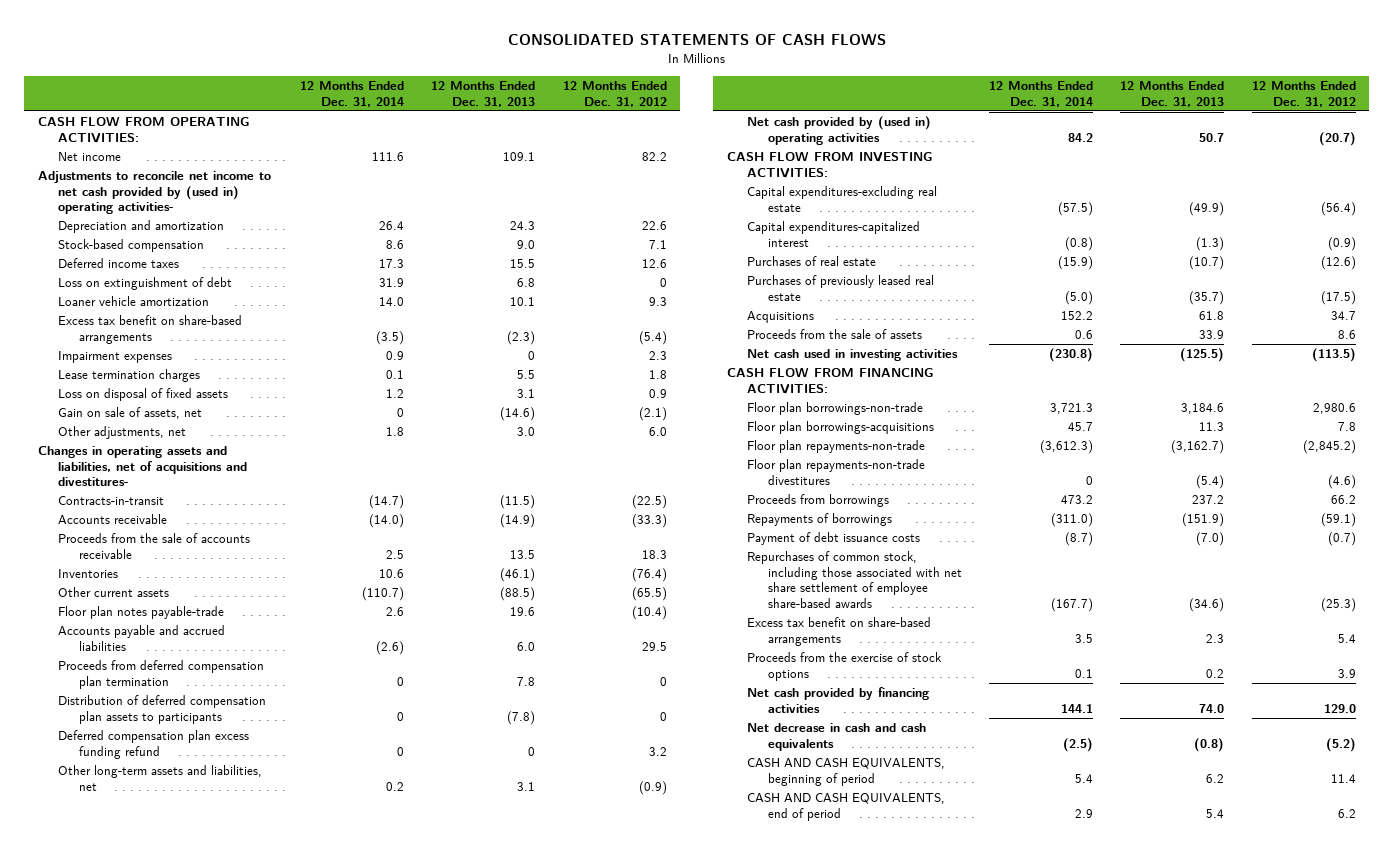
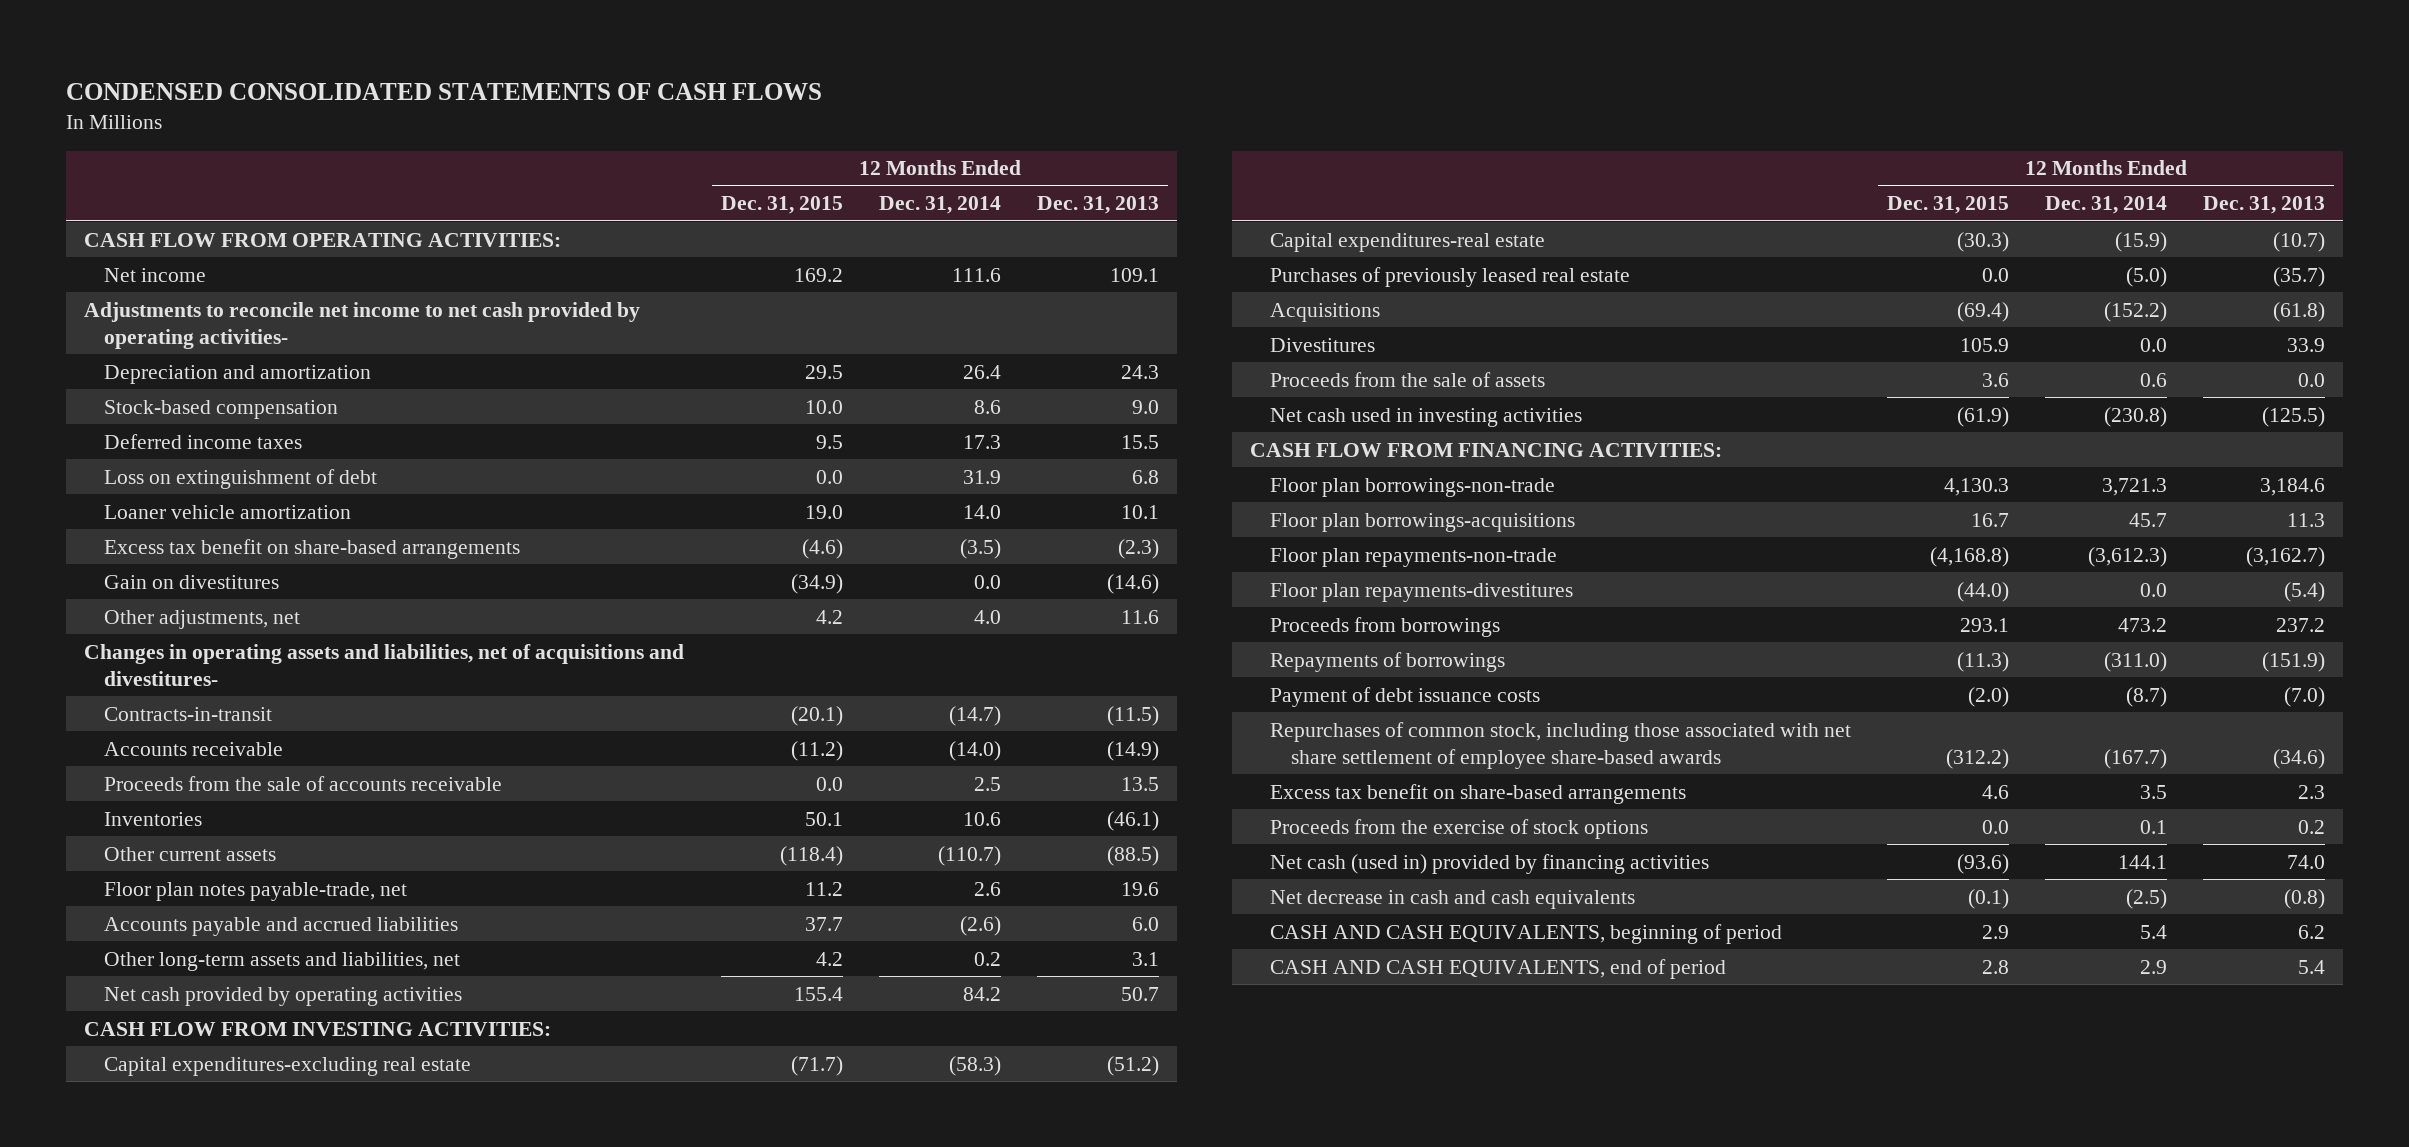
[507,34,886,46] CONSOLIDATED STATEMENTS OF CASH FLOWS -> [65,82,822,100] CONDENSED CONSOLIDATED STATEMENTS OF CASH FLOWS
[562,81,667,107] 12 Months Ended Dec. 31, 2012 -> none
none -> [721,196,844,215] Dec. 31, 2015
[38,171,272,215] Adjustments to reconcile net income to net cash provided by (used in) operating activities- -> [83,301,640,349] Adjustments to reconcile net income to net cash provided by operating activities-
[58,351,173,364] Impairment expenses -> none
[58,369,201,383] Lease termination charges -> none
[58,388,229,402] Loss on disposal of fixed assets -> none
[58,407,203,420] Gain on sale of assets, net -> [104,574,280,589] Gain on divestitures
[396,408,404,418] 0 -> [974,574,1002,589] 0.0
[385,427,404,437] 1.8 -> [974,609,1002,624] 4.0
[517,427,536,437] 3.0 -> [1121,609,1160,624] 11.6
[58,606,225,620] Floor plan notes payable-trade -> [104,881,408,901] Floor plan notes payable-trade, net
[58,660,265,689] Proceeds from deferred compensation plan termination -> none
[58,695,267,724] Distribution of deferred compensation plan assets to participants -> none
[58,730,250,759] Deferred compensation plan excess funding refund -> none
[747,116,932,145] Net cash provided by (used in) operating activities -> [104,986,463,1006] Net cash provided by operating activities
[747,221,921,247] Capital expenditures-capitalized interest -> none
[1057,201,1093,216] (57.5) -> [949,1055,1002,1076] (58.3)
[1189,201,1225,216] (49.9) -> [1107,1055,1160,1076] (51.2)
[747,256,877,267] Purchases of real estate -> [1270,232,1546,252] Capital expenditures-real estate
[1060,311,1093,321] 152.2 -> [2104,301,2168,322] (152.2)
[1199,311,1225,321] 61.8 -> [2273,301,2326,322] (61.8)
none -> [1270,337,1376,352] Divestitures
[1199,330,1225,340] 33.9 -> [2298,372,2326,387] 0.0
[747,459,926,485] Floor plan repayments-non-trade divestitures -> [1270,582,1574,602] Floor plan repayments-divestitures
[1085,475,1093,485] 0 -> [2140,582,2168,597] 0.0
[747,687,930,713] Net cash provided by financing activities -> [1270,853,1710,874] Net cash (used in) provided by financing activities

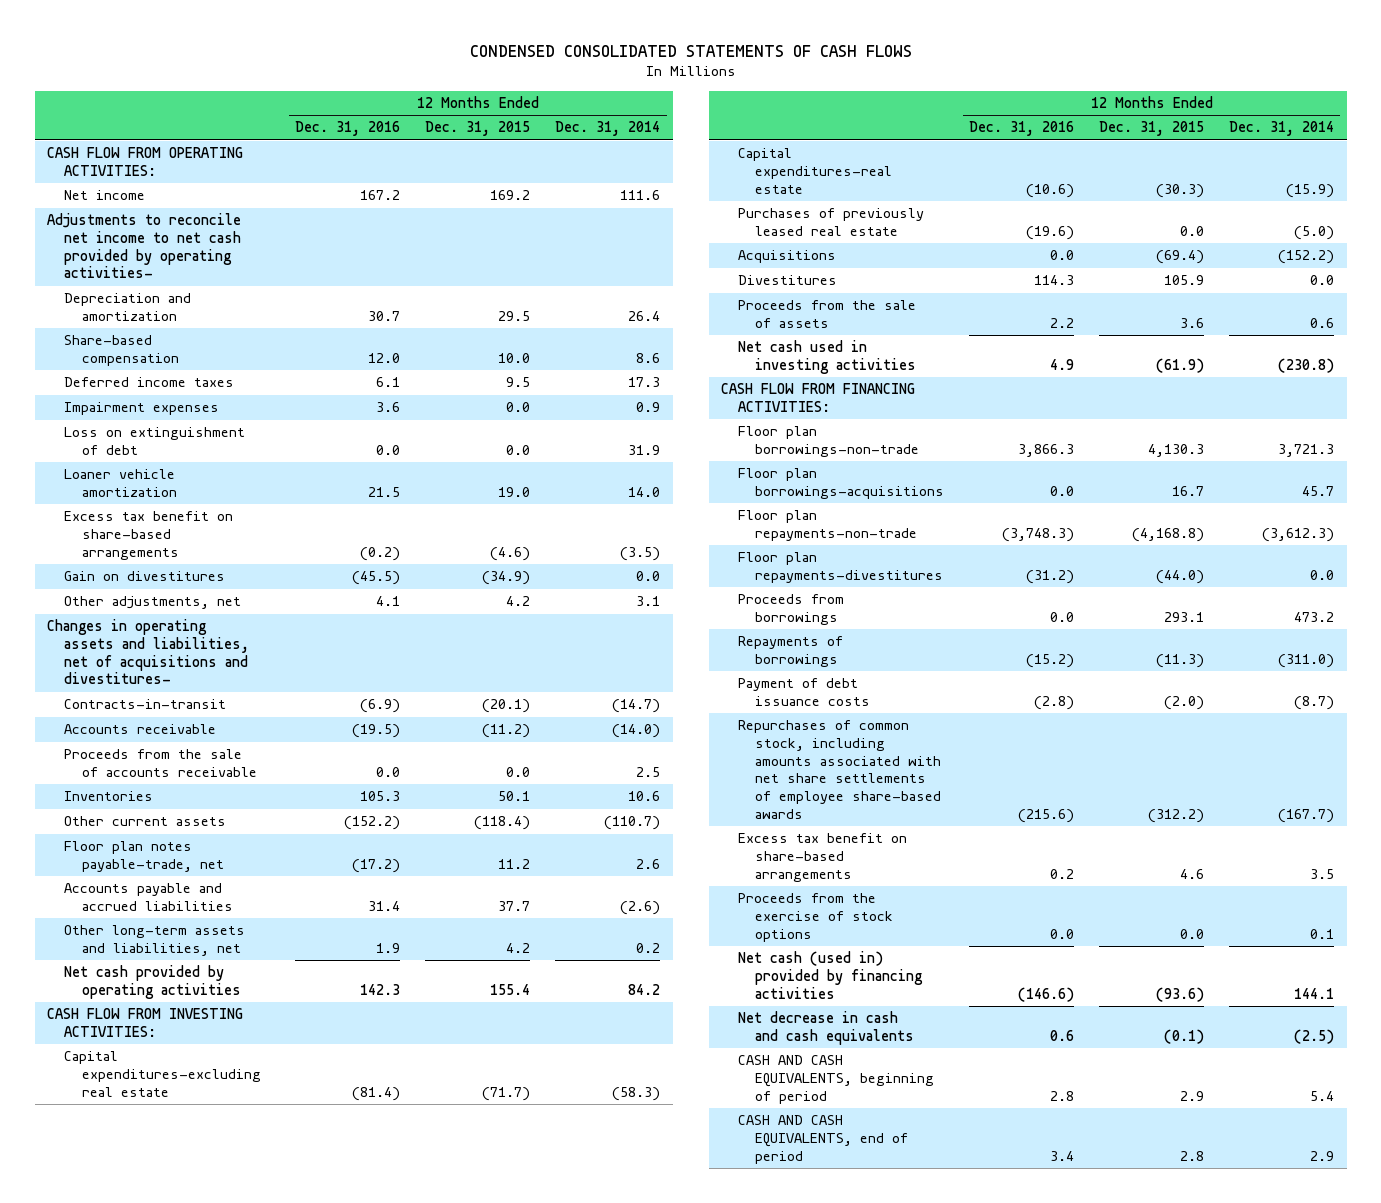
[1037,196,1160,215] Dec. 31, 2013 -> none
none -> [295,121,401,137] Dec. 31, 2016
[104,399,339,419] Stock-based compensation -> [64,335,179,366] Share-based compensation
none -> [64,402,220,416] Impairment expenses
[974,609,1002,624] 4.0 -> [636,596,661,607] 3.1
[1270,721,1852,769] Repurchases of common stock, including those associated with net share settlement of employee share-based awards -> [738,720,942,819] Repurchases of common stock, including amounts associated with net share settlements of employee share-based awards

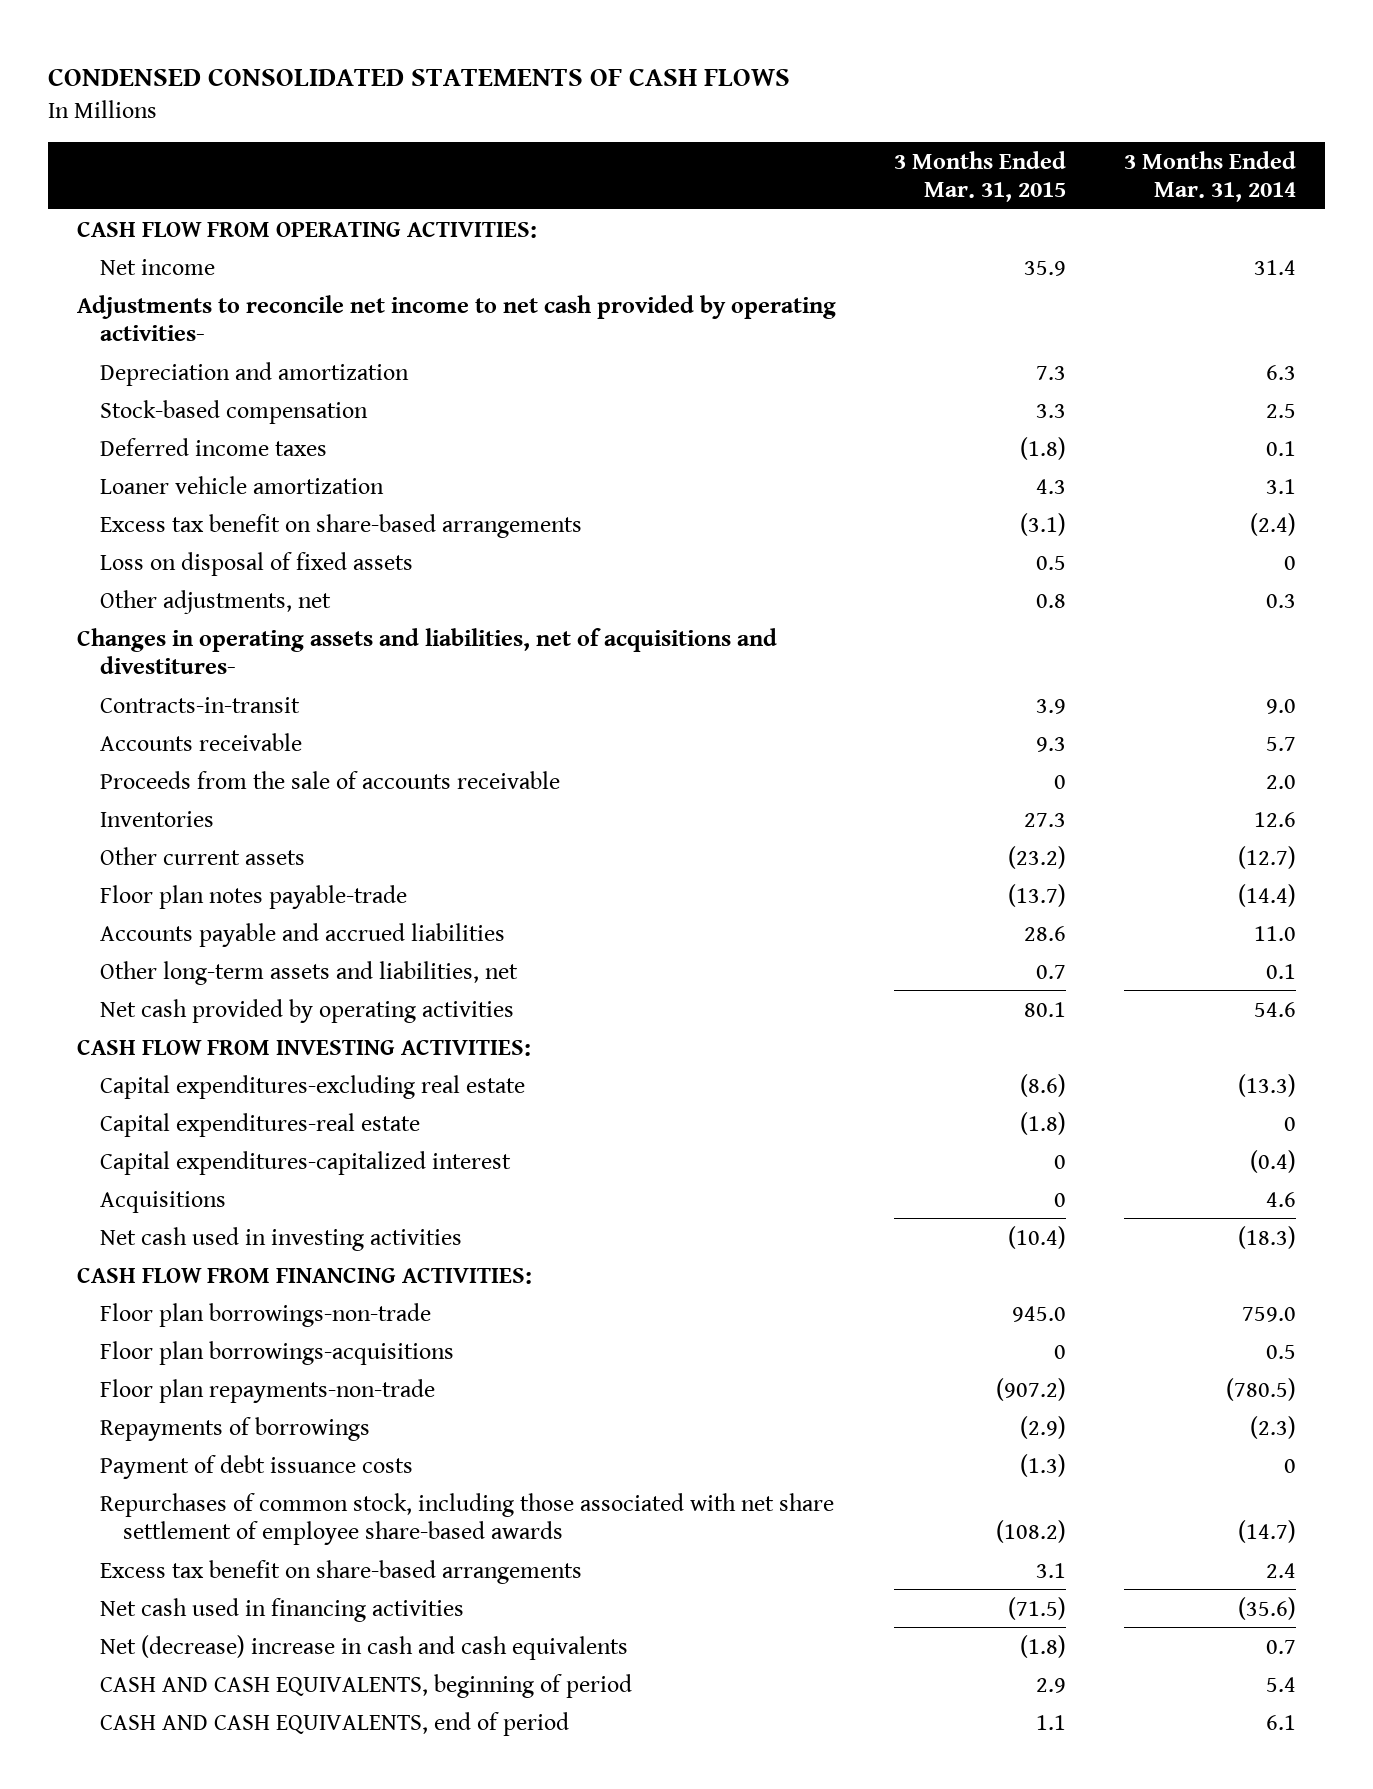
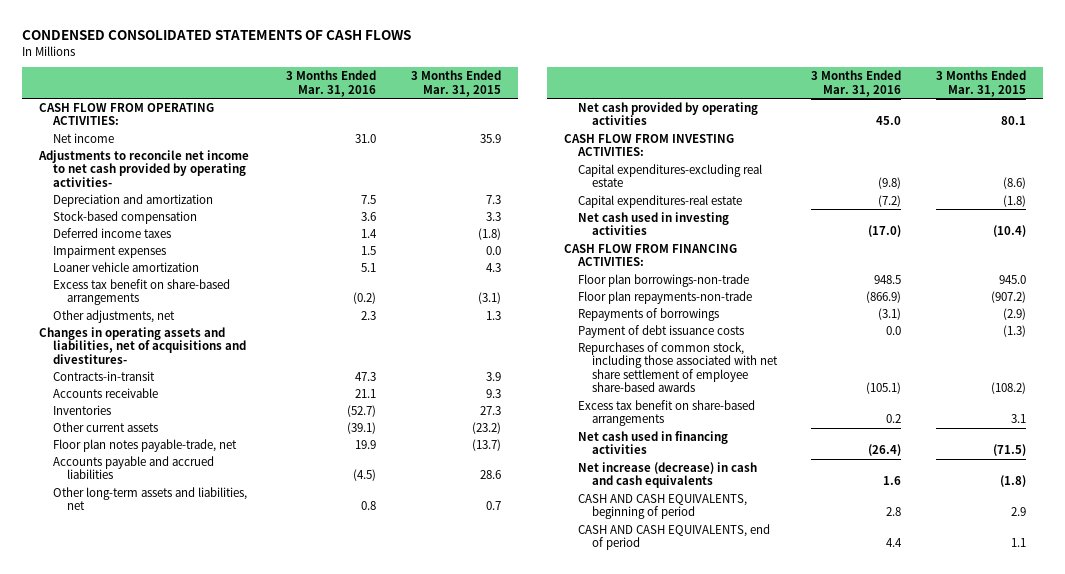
[1123,151,1296,203] 3 Months Ended Mar. 31, 2014 -> none
none -> [286,70,377,97] 3 Months Ended Mar. 31, 2016
none -> [53,244,167,258] Impairment expenses
[99,551,413,576] Loss on disposal of fixed assets -> none
[1035,593,1066,608] 0.8 -> [485,310,501,320] 1.3
[99,770,560,789] Proceeds from the sale of accounts receivable -> none
[99,884,407,909] Floor plan notes payable-trade -> [53,438,238,452] Floor plan notes payable-trade, net
[99,1150,511,1175] Capital expenditures-capitalized interest -> none
[99,1190,226,1213] Acquisitions -> none
[99,1340,454,1365] Floor plan borrowings-acquisitions -> none
[99,1634,628,1660] Net (decrease) increase in cash and cash equivalents -> [577,461,757,489] Net increase (decrease) in cash and cash equivalents

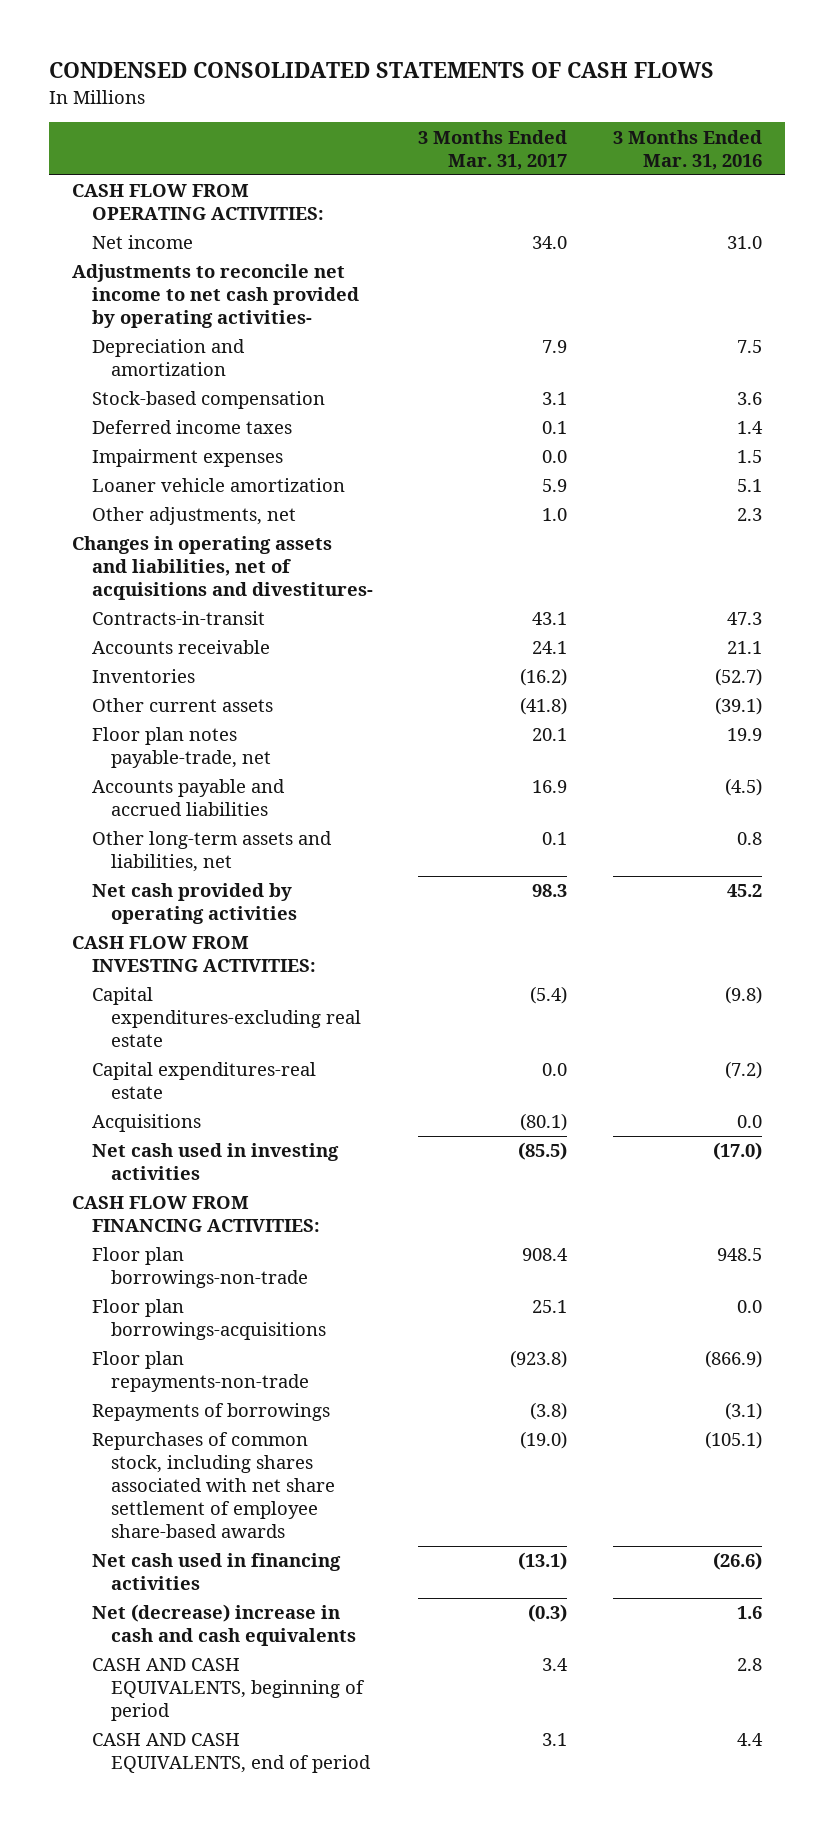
[410,70,501,97] 3 Months Ended Mar. 31, 2015 -> none
none -> [418,129,568,170] 3 Months Ended Mar. 31, 2017
[53,278,231,306] Excess tax benefit on share-based arrangements -> none
[876,116,902,126] 45.0 -> [727,884,763,898] 45.2
none -> [91,1114,201,1133] Acquisitions
none -> [91,1299,327,1341] Floor plan borrowings-acquisitions
[577,324,744,338] Payment of debt issuance costs -> none
[577,399,755,427] Excess tax benefit on share-based arrangements -> none
[577,341,778,393] Repurchases of common stock, including those associated with net share settlement of employee share-based awards -> [91,1432,336,1538] Repurchases of common stock, including shares associated with net share settlement of employee share-based awards
[868,444,902,457] (26.4) -> [713,1552,763,1571] (26.6)
[577,461,757,489] Net increase (decrease) in cash and cash equivalents -> [91,1604,357,1647] Net (decrease) increase in cash and cash equivalents

